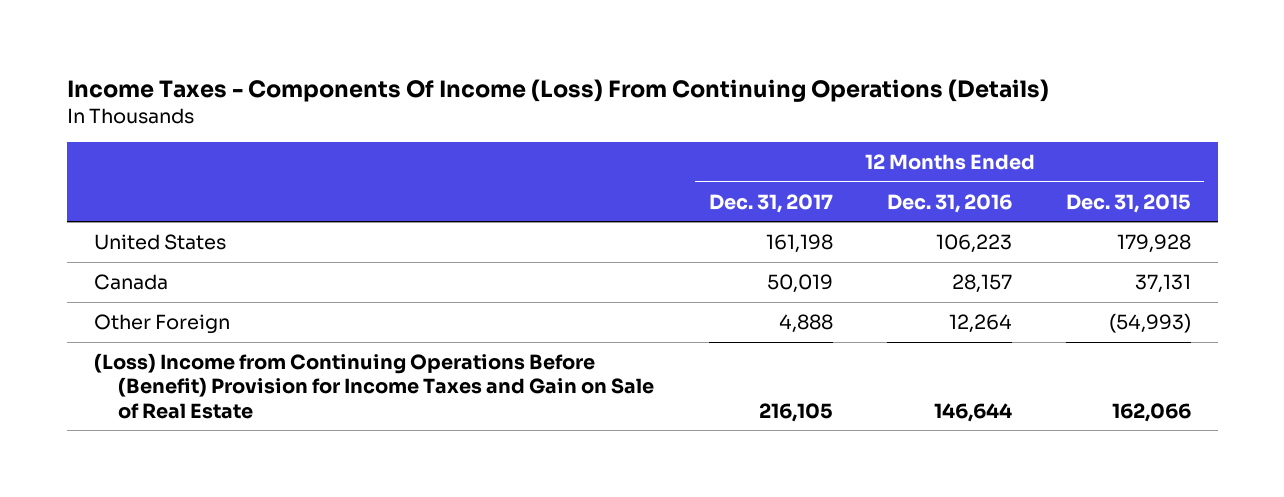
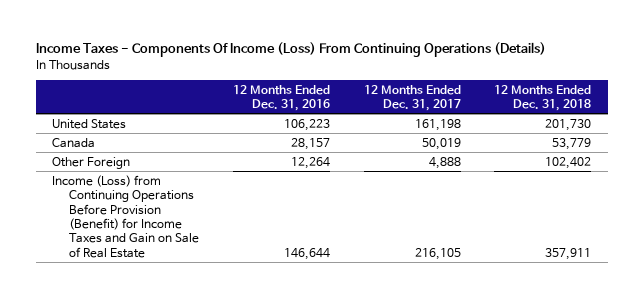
[1065,193,1191,213] Dec. 31, 2015 -> none
none -> [494,84,592,112] 12 Months Ended Dec. 31, 2018
[93,352,655,419] (Loss) Income from Continuing Operations Before (Benefit) Provision for Income Taxes and Gain on Sale of Real Estate -> [52,174,200,258] Income (Loss) from Continuing Operations Before Provision (Benefit) for Income Taxes and Gain on Sale of Real Estate

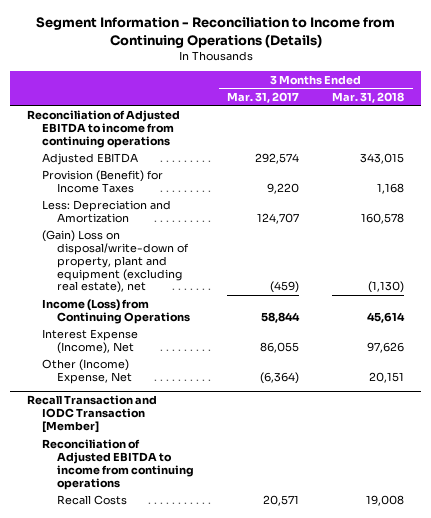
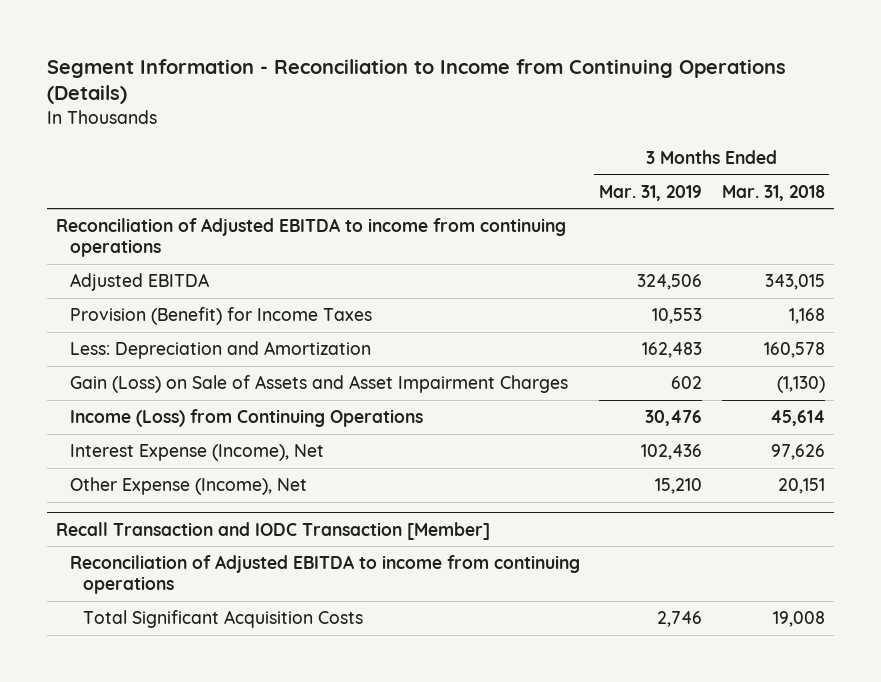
[227,91,300,103] Mar. 31, 2017 -> none
none -> [599,184,703,201] Mar. 31, 2019
[41,229,190,294] (Gain) Loss on disposal/write-down of property, plant and equipment (excluding real estate), net -> [69,374,568,393] Gain (Loss) on Sale of Assets and Asset Impairment Charges
[41,358,133,384] Other (Income) Expense, Net -> [69,476,307,495] Other Expense (Income), Net
[57,494,128,505] Recall Costs -> [83,609,364,628] Total Significant Acquisition Costs

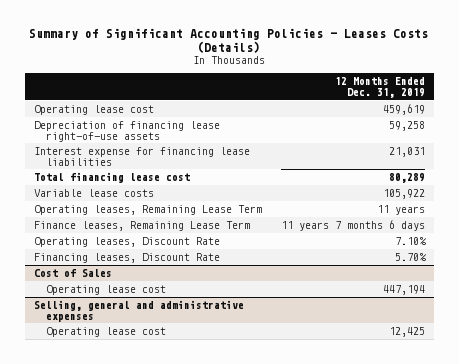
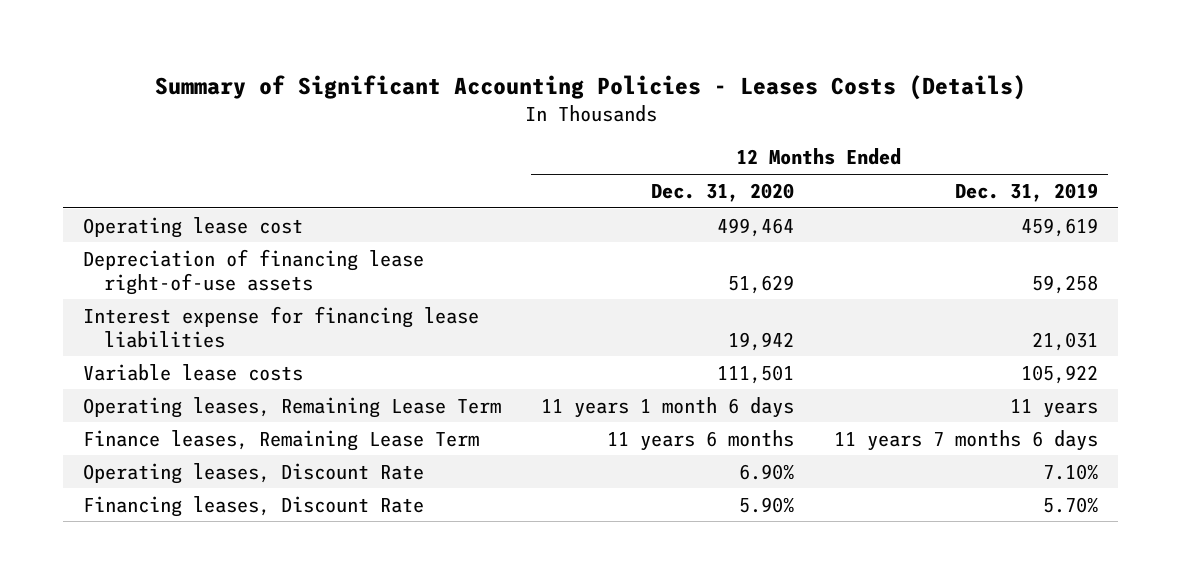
none -> [651,182,795,202] Dec. 31, 2020
[34,172,191,184] Total financing lease cost -> none
[34,269,113,278] Cost of Sales -> none
[45,285,166,296] Operating lease cost -> none
[34,300,245,322] Selling, general and administrative expenses -> none
[45,327,166,338] Operating lease cost -> none

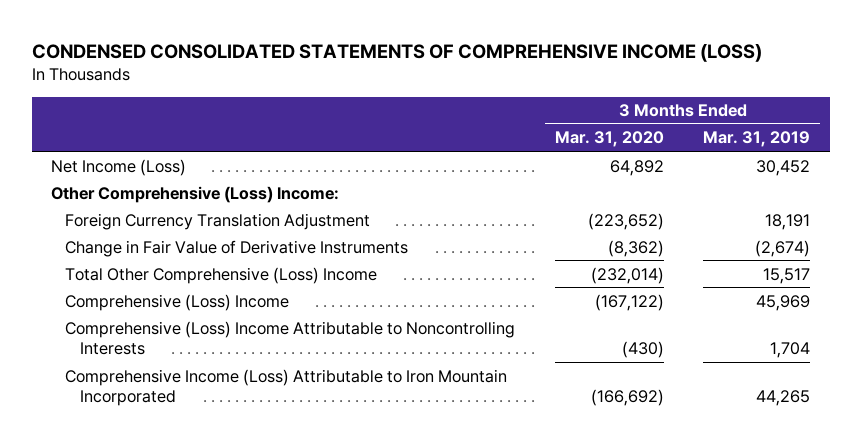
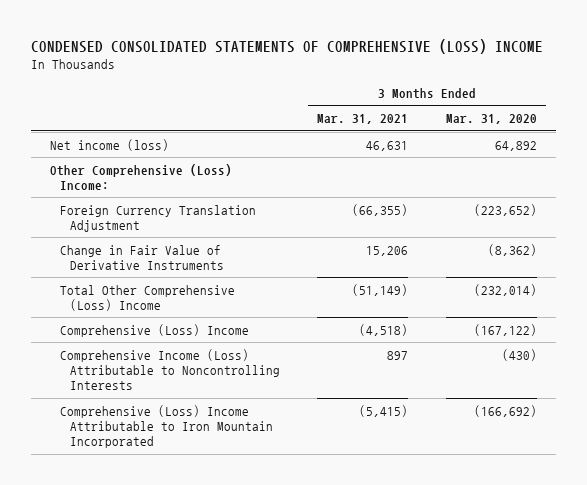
[31,43,762,62] CONDENSED CONSOLIDATED STATEMENTS OF COMPREHENSIVE INCOME (LOSS) -> [31,38,544,54] CONDENSED CONSOLIDATED STATEMENTS OF COMPREHENSIVE (LOSS) INCOME
[703,131,811,148] Mar. 31, 2019 -> none
none -> [317,114,409,125] Mar. 31, 2021
[51,158,187,176] Net Income (Loss) -> [50,138,170,151] Net income (loss)
[65,320,516,356] Comprehensive (Loss) Income Attributable to Noncontrolling Interests -> [60,348,281,391] Comprehensive Income (Loss) Attributable to Noncontrolling Interests
[65,368,508,407] Comprehensive Income (Loss) Attributable to Iron Mountain Incorporated -> [60,404,274,449] Comprehensive (Loss) Income Attributable to Iron Mountain Incorporated

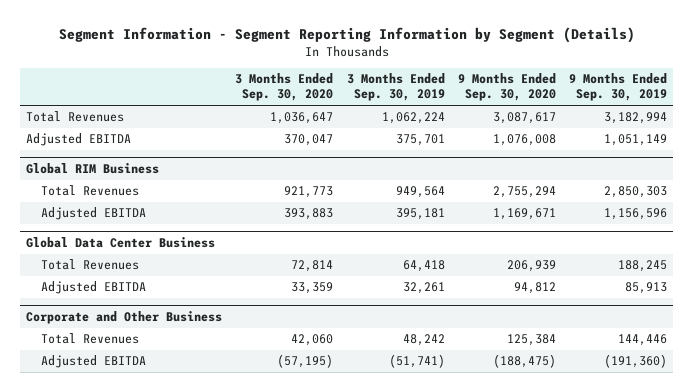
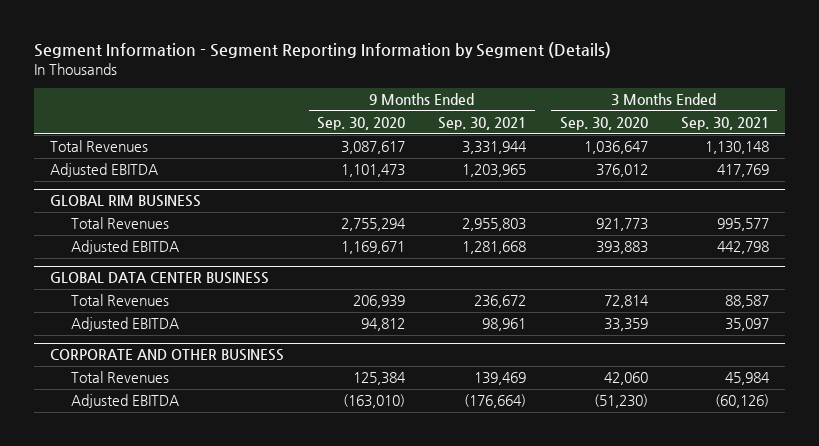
[346,73,445,102] 3 Months Ended Sep. 30, 2019 -> none
[568,73,667,102] 9 Months Ended Sep. 30, 2019 -> none
none -> [438,117,527,131] Sep. 30, 2021
none -> [680,117,769,131] Sep. 30, 2021
[284,134,334,147] 370,047 -> [595,164,648,178] 376,012
[492,134,556,147] 1,076,008 -> [341,164,406,178] 1,101,473
[26,162,160,174] Global RIM Business -> [50,195,202,208] GLOBAL RIM BUSINESS
[26,236,216,248] Global Data Center Business -> [50,272,270,285] GLOBAL DATA CENTER BUSINESS
[26,310,223,324] Corporate and Other Business -> [50,349,285,362] CORPORATE AND OTHER BUSINESS
[277,354,334,369] (57,195) -> [593,394,648,409] (51,230)
[492,354,556,369] (188,475) -> [343,394,406,409] (163,010)

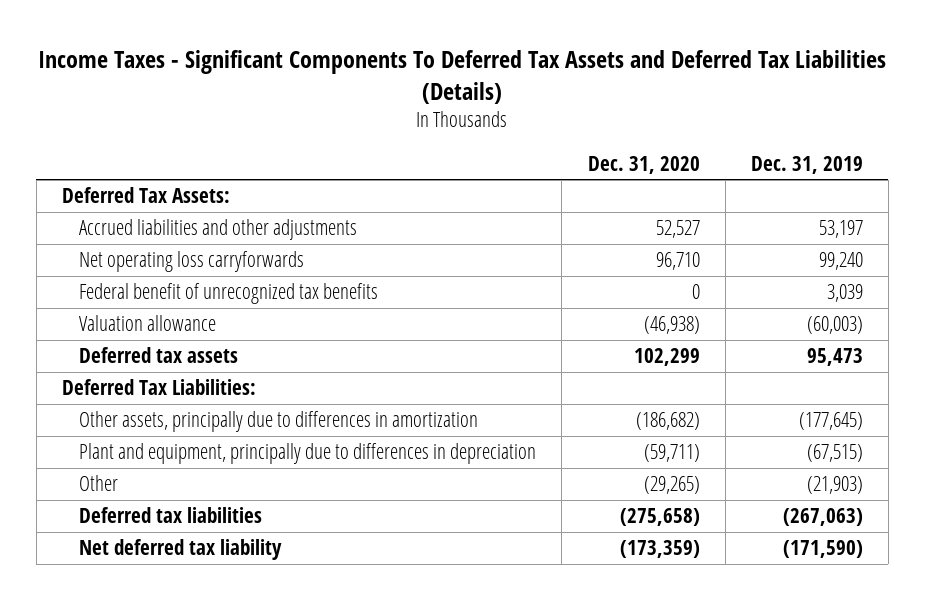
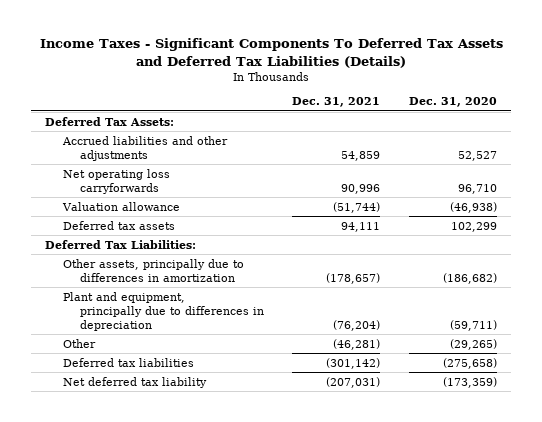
[750,155,863,174] Dec. 31, 2019 -> none
none -> [292,97,381,108] Dec. 31, 2021
[79,283,379,305] Federal benefit of unrecognized tax benefits -> none

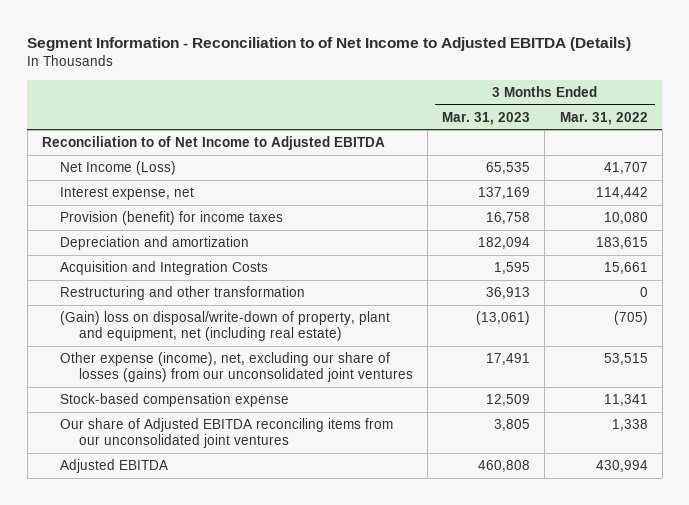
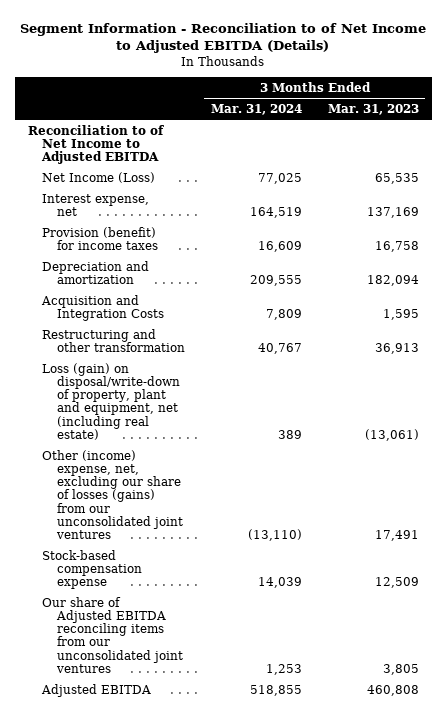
[559,111,648,125] Mar. 31, 2022 -> none
none -> [210,103,302,115] Mar. 31, 2024
[60,311,391,342] (Gain) loss on disposal/write-down of property, plant and equipment, net (including real estate) -> [42,362,181,440] Loss (gain) on disposal/write-down of property, plant and equipment, net (including real estate)
[60,352,413,383] Other expense (income), net, excluding our share of losses (gains) from our unconsolidated joint ventures -> [42,449,184,540] Other (income) expense, net, excluding our share of losses (gains) from our unconsolidated joint ventures

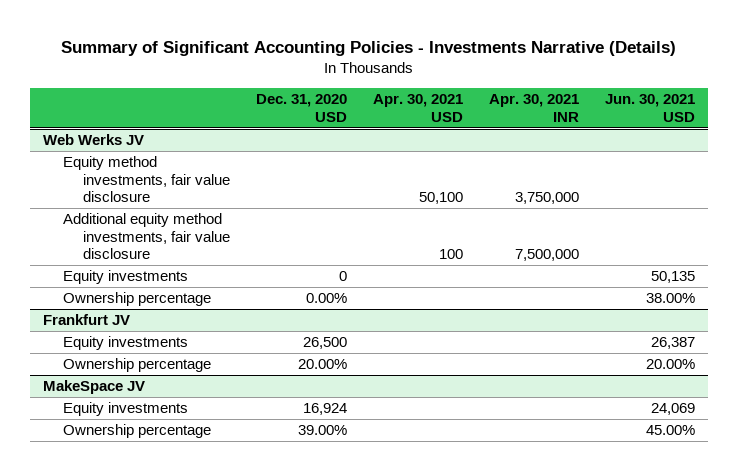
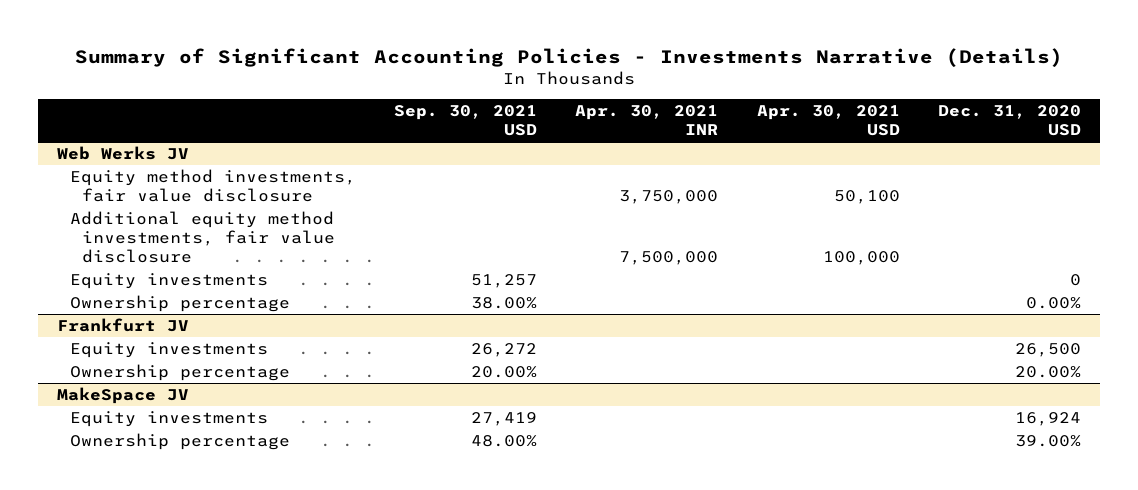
[604,94,695,122] Jun. 30, 2021 USD -> none
none -> [394,105,538,137] Sep. 30, 2021 USD
[439,249,464,260] 100 -> [822,250,900,265] 100,000

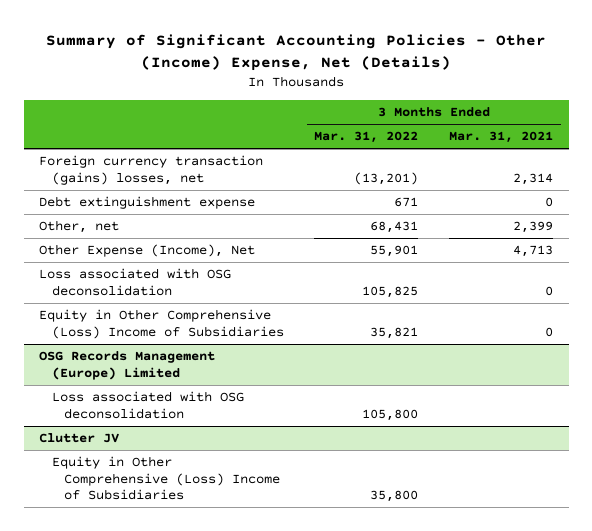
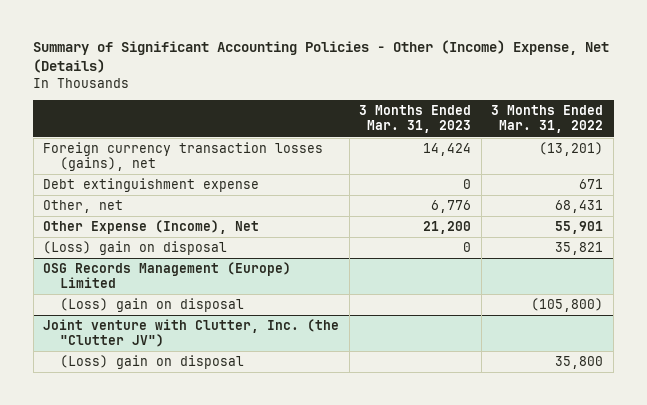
[449,131,554,144] Mar. 31, 2021 -> none
none -> [359,105,472,134] 3 Months Ended Mar. 31, 2023
[39,155,264,185] Foreign currency transaction (gains) losses, net -> [43,142,324,172] Foreign currency transaction losses (gains), net
[39,268,232,296] Loss associated with OSG deconsolidation -> none
[39,309,284,339] Equity in Other Comprehensive (Loss) Income of Subsidiaries -> [43,241,228,256] (Loss) gain on disposal
[51,391,244,419] Loss associated with OSG deconsolidation -> none
none -> [59,298,244,313] (Loss) gain on disposal
[39,433,120,444] Clutter JV -> [43,319,340,348] Joint venture with Clutter, Inc. (the "Clutter JV")
[51,456,281,501] Equity in Other Comprehensive (Loss) Income of Subsidiaries -> [59,355,244,370] (Loss) gain on disposal

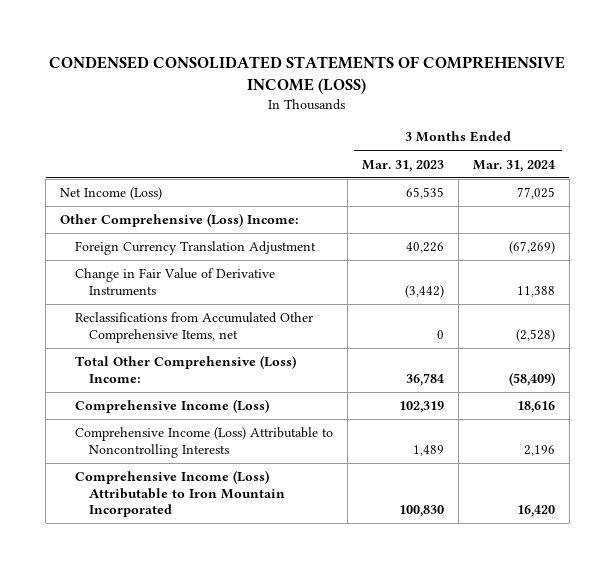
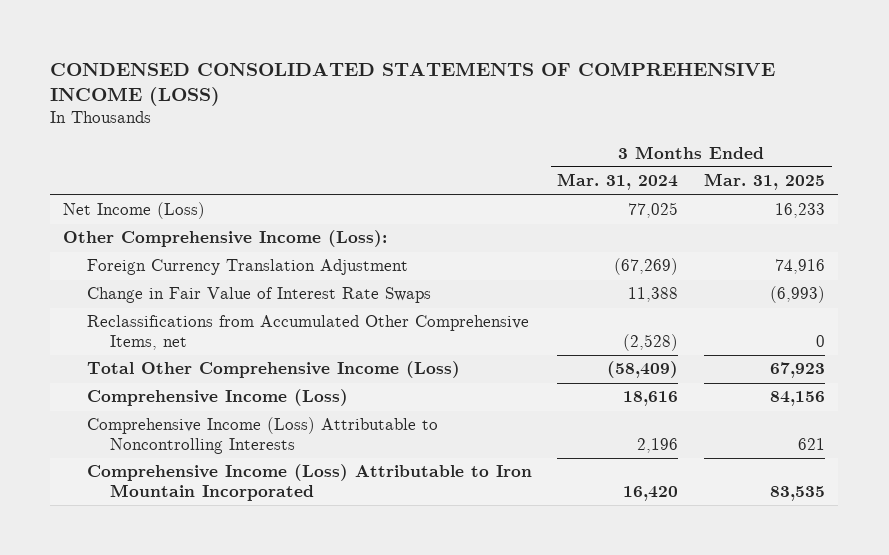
[361,159,444,172] Mar. 31, 2023 -> none
none -> [704,173,826,191] Mar. 31, 2025
[60,213,300,228] Other Comprehensive (Loss) Income: -> [63,230,388,248] Other Comprehensive Income (Loss):
[74,268,275,296] Change in Fair Value of Derivative Instruments -> [86,287,431,304] Change in Fair Value of Interest Rate Swaps
[74,355,296,383] Total Other Comprehensive (Loss) Income: -> [86,361,460,379] Total Other Comprehensive Income (Loss)

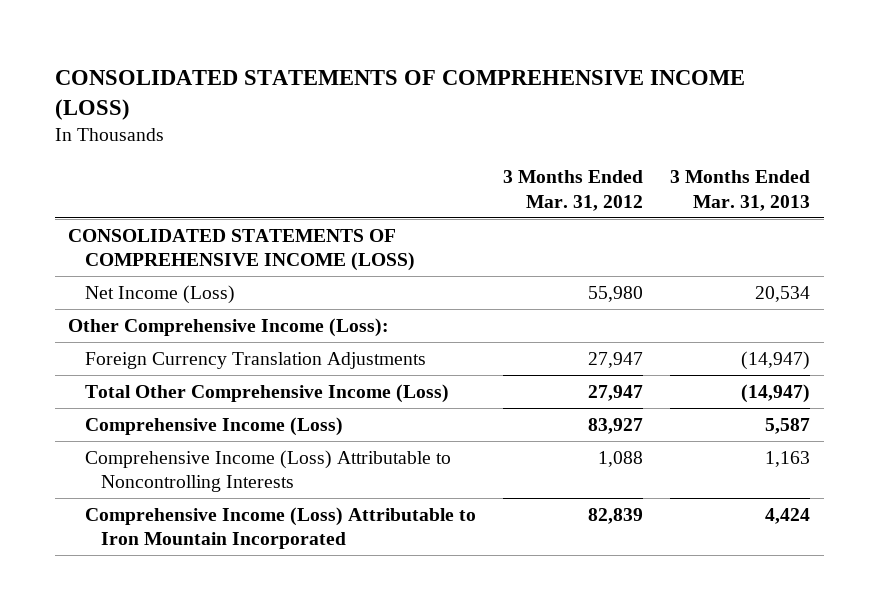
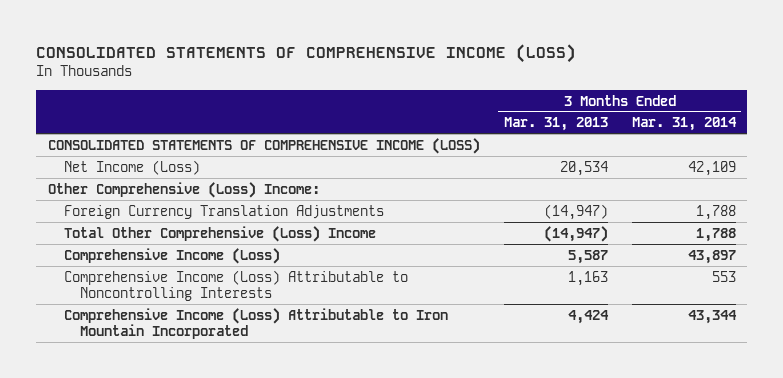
[502,170,643,211] 3 Months Ended Mar. 31, 2012 -> none
none -> [631,117,737,132] Mar. 31, 2014
[68,317,390,337] Other Comprehensive Income (Loss): -> [47,181,320,198] Other Comprehensive (Loss) Income:
[84,383,449,403] Total Other Comprehensive Income (Loss) -> [63,225,376,242] Total Other Comprehensive (Loss) Income

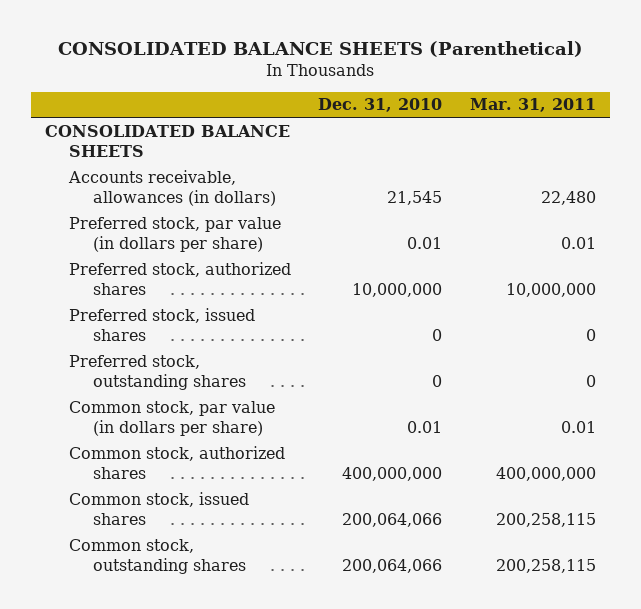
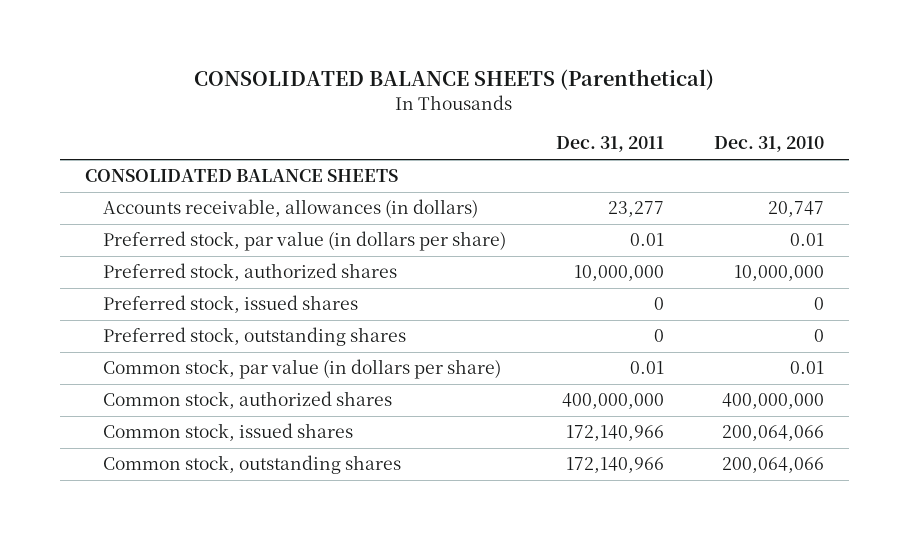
[469,98,596,113] Mar. 31, 2011 -> none
none -> [555,136,664,153] Dec. 31, 2011
[387,190,443,205] 21,545 -> [767,201,824,218] 20,747

